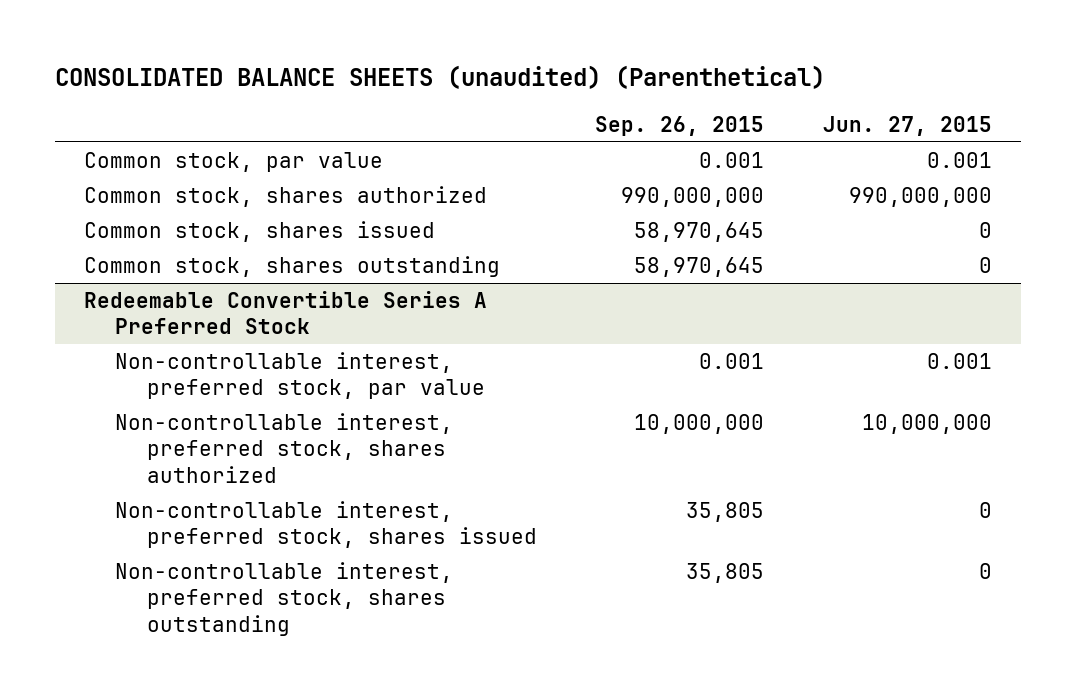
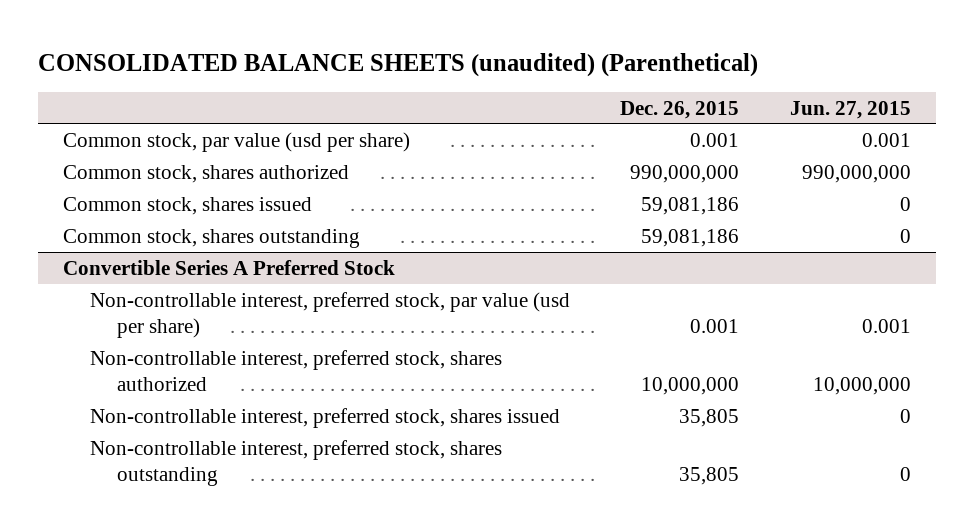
[595,115,765,136] Sep. 26, 2015 -> none
none -> [620,100,740,119] Dec. 26, 2015
[83,152,383,173] Common stock, par value -> [62,131,410,152] Common stock, par value (usd per share)
[83,291,487,335] Redeemable Convertible Series A Preferred Stock -> [62,259,395,275] Convertible Series A Preferred Stock
[115,352,486,400] Non-controllable interest, preferred stock, par value -> [89,291,570,338] Non-controllable interest, preferred stock, par value (usd per share)

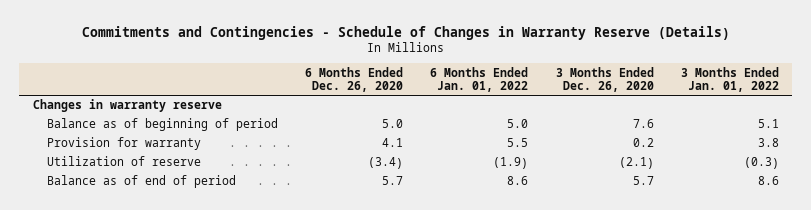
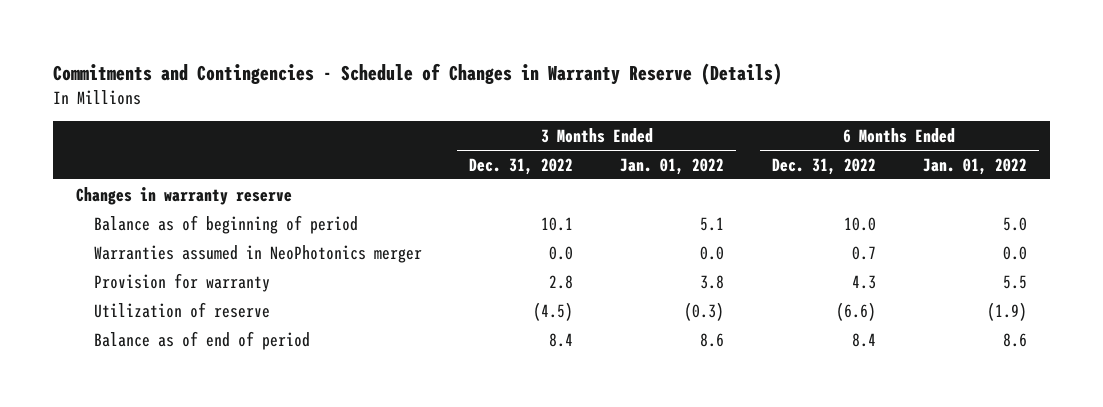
[305,66,404,93] 6 Months Ended Dec. 26, 2020 -> none
[555,66,654,93] 3 Months Ended Dec. 26, 2020 -> none
none -> [469,157,574,175] Dec. 31, 2022
none -> [771,157,876,175] Dec. 31, 2022
none -> [94,244,423,263] Warranties assumed in NeoPhotonics merger

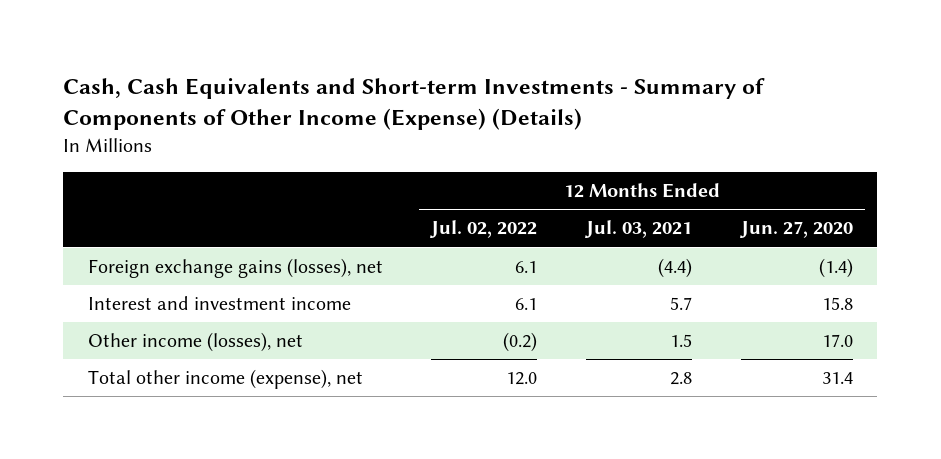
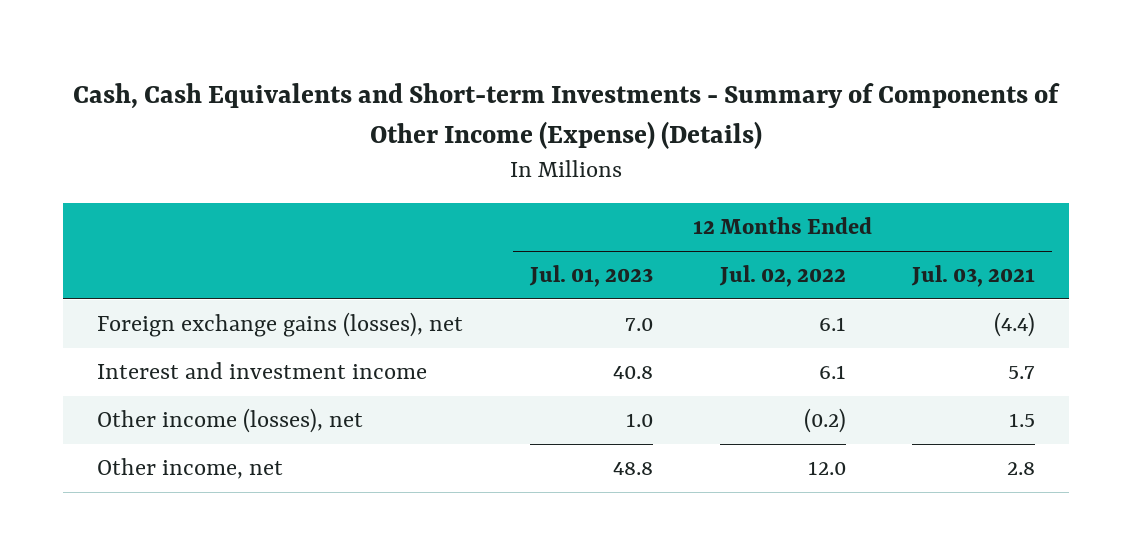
[738,221,853,239] Jun. 27, 2020 -> none
none -> [528,265,653,288] Jul. 01, 2023
[87,369,363,390] Total other income (expense), net -> [96,458,283,480] Other income, net

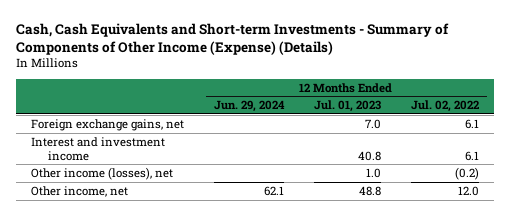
[911,265,1036,288] Jul. 03, 2021 -> none
none -> [213,100,285,113] Jun. 29, 2024
[96,312,463,338] Foreign exchange gains (losses), net -> [30,118,184,131] Foreign exchange gains, net

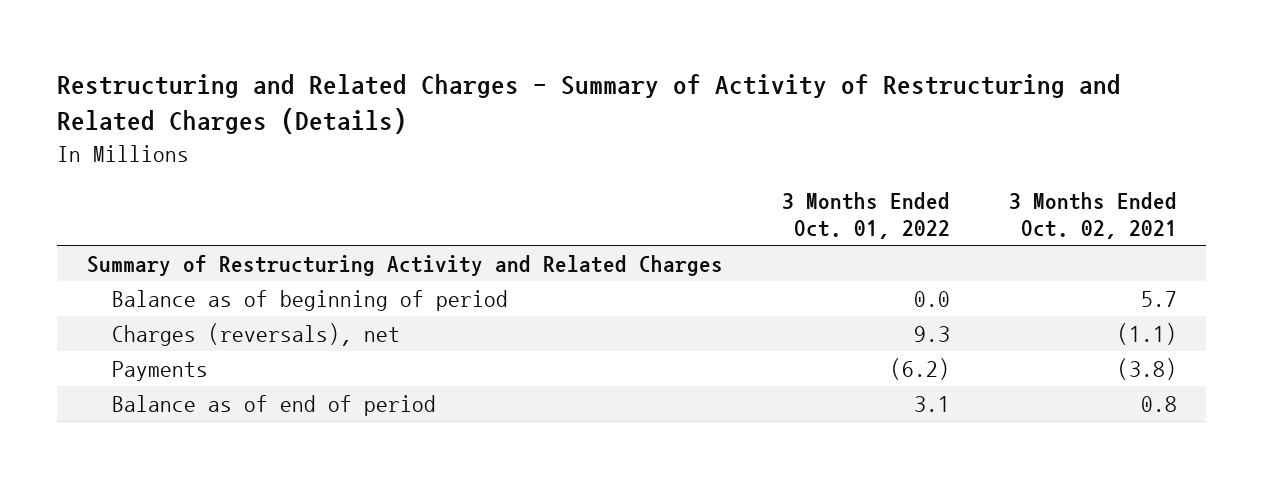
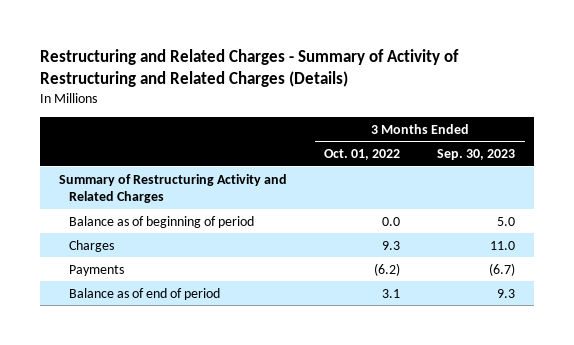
[1008,192,1177,240] 3 Months Ended Oct. 02, 2021 -> none
none -> [437,149,516,161] Sep. 30, 2023
[111,322,400,346] Charges (reversals), net -> [69,239,115,252] Charges

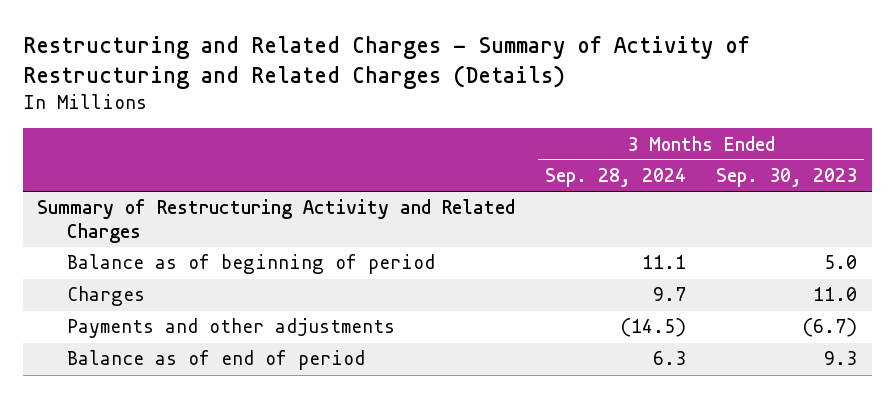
[324,149,401,161] Oct. 01, 2022 -> none
none -> [545,168,687,188] Sep. 28, 2024
[69,264,125,276] Payments -> [66,318,395,339] Payments and other adjustments

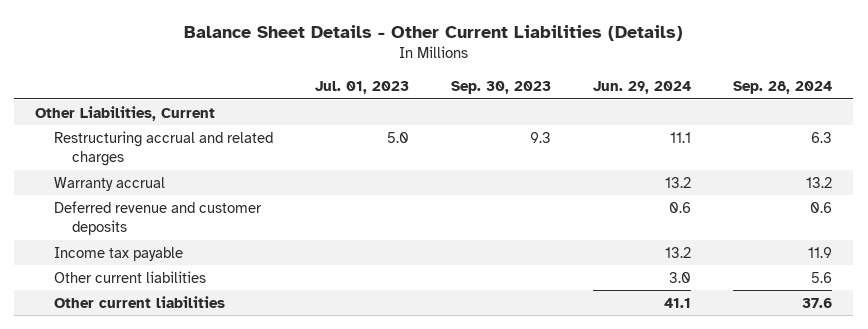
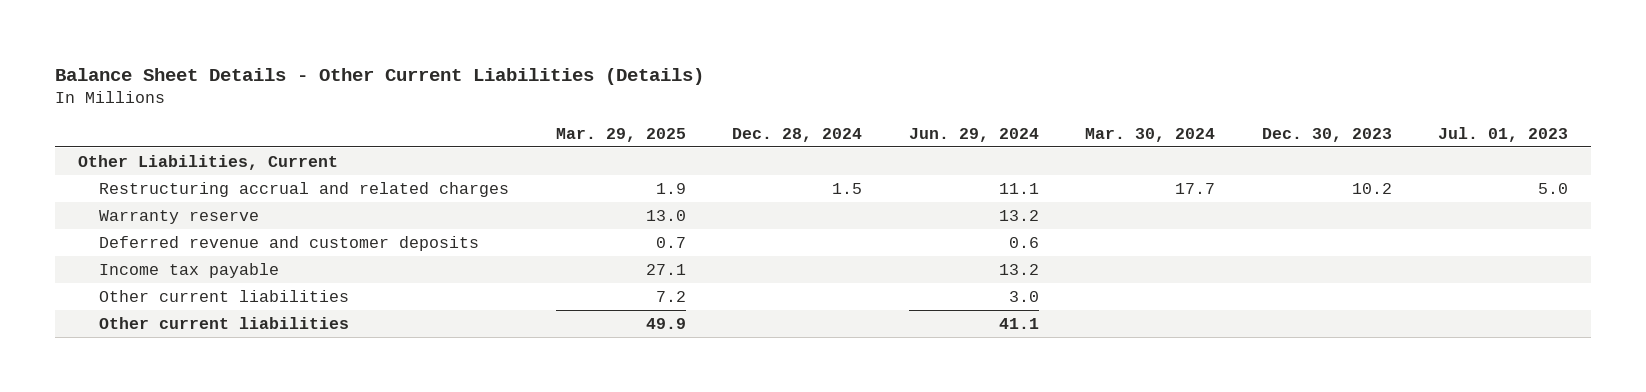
[450,81,551,95] Sep. 30, 2023 -> none
[733,81,833,95] Sep. 28, 2024 -> none
none -> [555,127,686,142] Mar. 29, 2025
none -> [732,127,863,142] Dec. 28, 2024
none -> [1085,127,1216,142] Mar. 30, 2024
none -> [1261,127,1392,142] Dec. 30, 2023
[53,176,165,191] Warranty accrual -> [99,209,260,224] Warranty reserve

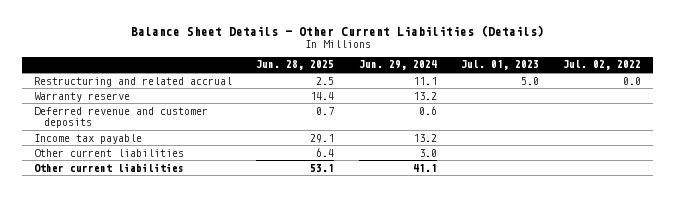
[555,127,686,142] Mar. 29, 2025 -> none
[732,127,863,142] Dec. 28, 2024 -> none
[1085,127,1216,142] Mar. 30, 2024 -> none
[1261,127,1392,142] Dec. 30, 2023 -> none
none -> [256,60,335,71] Jun. 28, 2025
none -> [563,60,642,71] Jul. 02, 2022
[77,154,338,170] Other Liabilities, Current -> none
[99,181,510,197] Restructuring accrual and related charges -> [34,76,233,87] Restructuring and related accrual

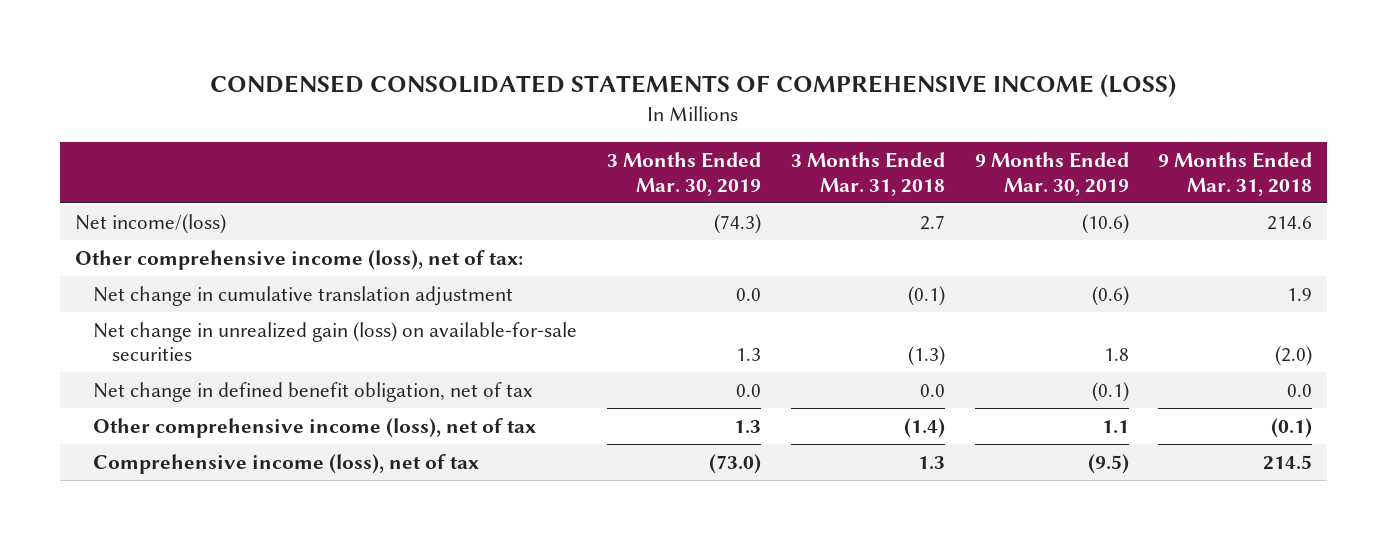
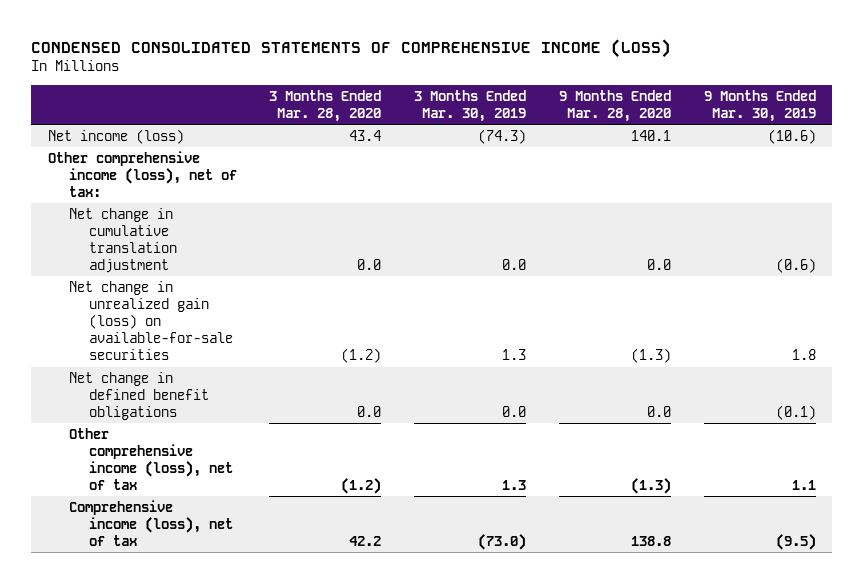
[790,152,945,196] 3 Months Ended Mar. 31, 2018 -> none
[1158,152,1313,196] 9 Months Ended Mar. 31, 2018 -> none
none -> [269,89,382,122] 3 Months Ended Mar. 28, 2020
none -> [559,89,672,122] 9 Months Ended Mar. 28, 2020
[74,213,226,234] Net income/(loss) -> [47,128,184,144] Net income (loss)
[93,381,534,402] Net change in defined benefit obligation, net of tax -> [68,371,210,421] Net change in defined benefit obligations

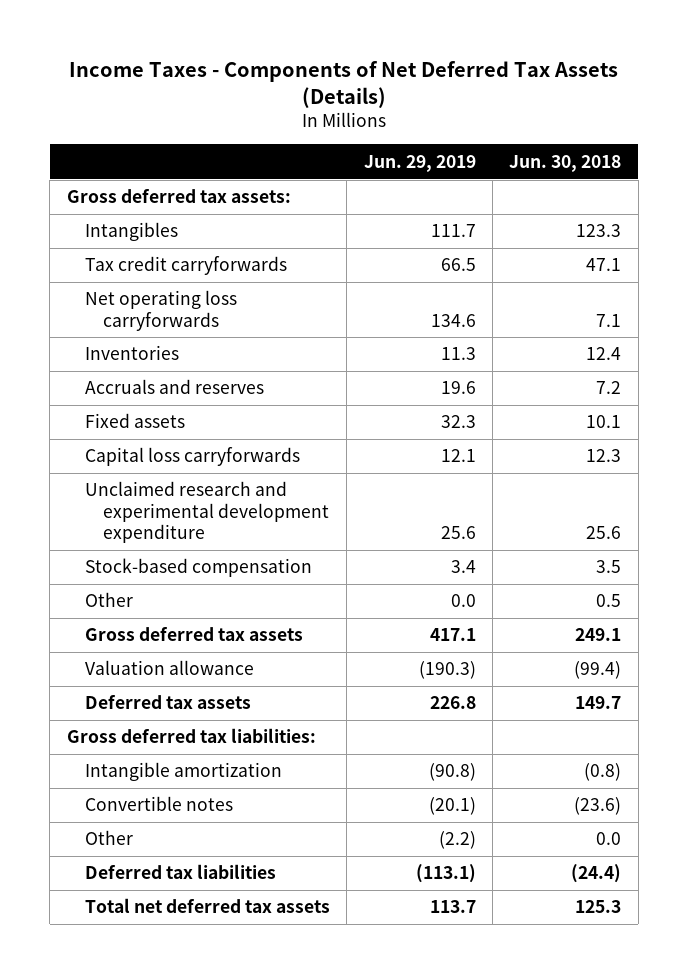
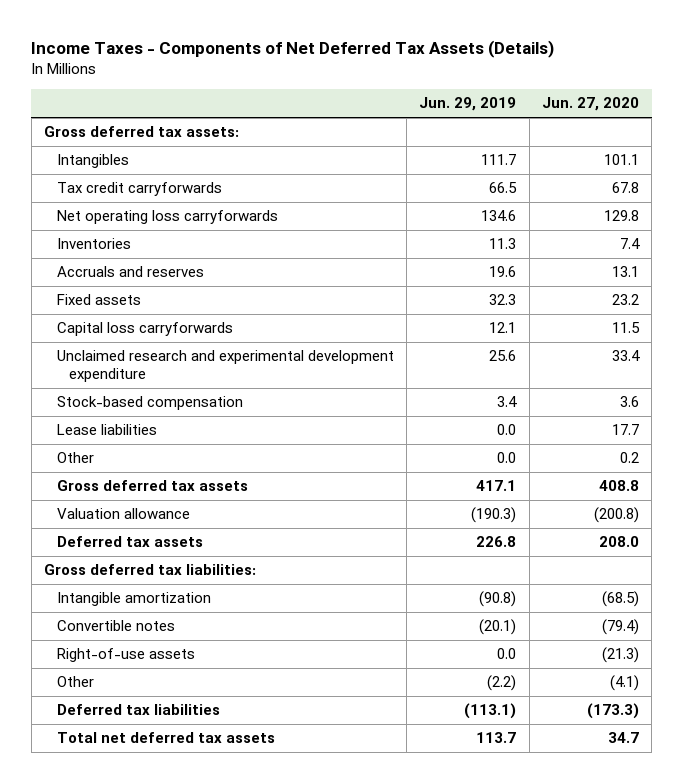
[509,154,622,172] Jun. 30, 2018 -> none
none -> [541,97,639,112] Jun. 27, 2020
none -> [56,424,157,436] Lease liabilities
none -> [56,648,195,663] Right-of-use assets

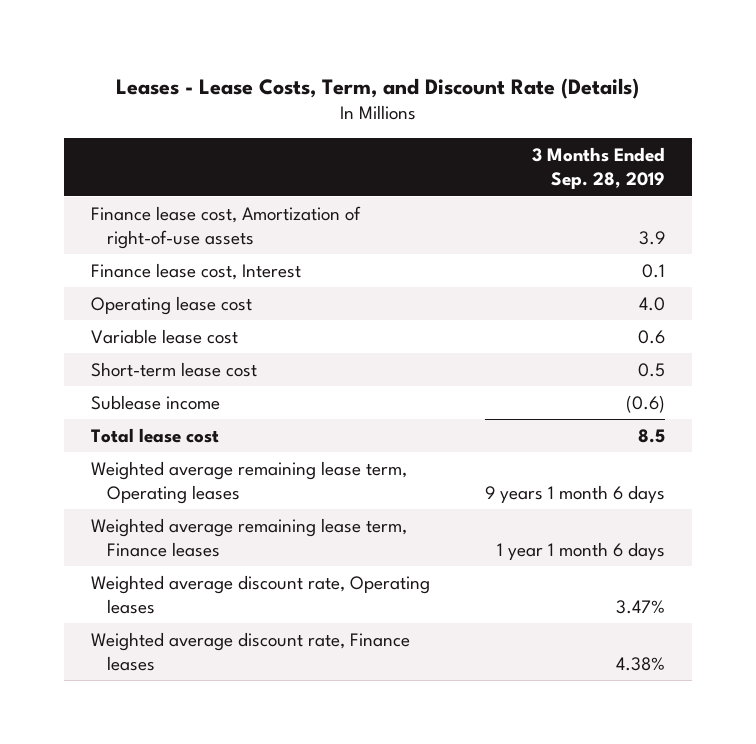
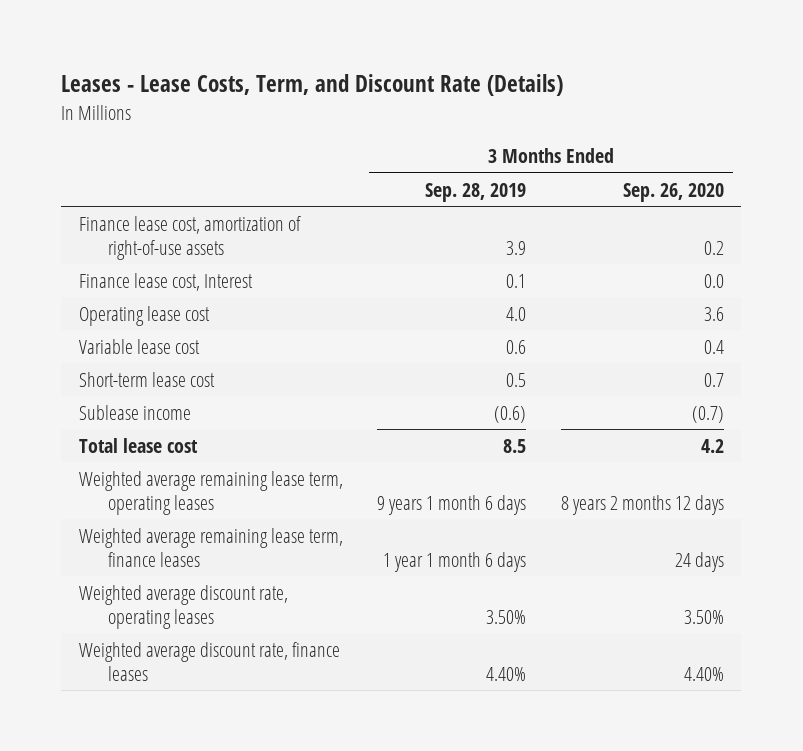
none -> [622,182,724,202] Sep. 26, 2020
[91,205,362,249] Finance lease cost, Amortization of right-of-use assets -> [78,215,301,260] Finance lease cost, amortization of right-of-use assets
[91,460,408,504] Weighted average remaining lease term, Operating leases -> [78,470,343,515] Weighted average remaining lease term, operating leases
[91,517,408,557] Weighted average remaining lease term, Finance leases -> [78,527,343,567] Weighted average remaining lease term, finance leases
[91,574,431,614] Weighted average discount rate, Operating leases -> [78,584,288,629] Weighted average discount rate, operating leases
[615,599,665,614] 3.47% -> [486,609,527,624] 3.50%
[91,631,411,671] Weighted average discount rate, Finance leases -> [78,641,340,681] Weighted average discount rate, finance leases
[615,656,665,671] 4.38% -> [486,666,527,681] 4.40%

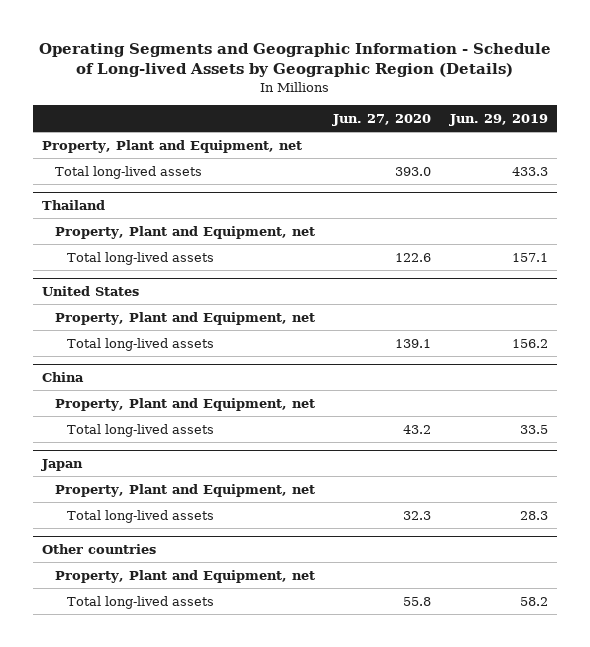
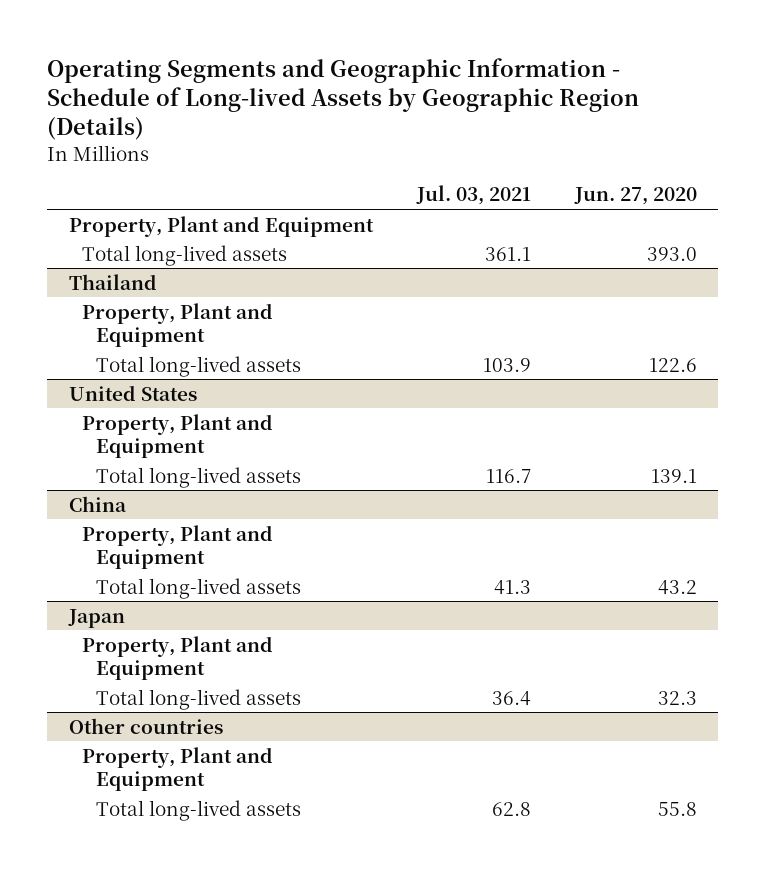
[448,113,548,126] Jun. 29, 2019 -> none
none -> [415,185,531,206] Jul. 03, 2021
[42,139,303,153] Property, Plant and Equipment, net -> [69,215,375,237] Property, Plant and Equipment
[54,225,315,239] Property, Plant and Equipment, net -> [82,302,274,348] Property, Plant and Equipment
[54,311,315,325] Property, Plant and Equipment, net -> [82,413,274,459] Property, Plant and Equipment
[54,397,315,411] Property, Plant and Equipment, net -> [82,524,274,570] Property, Plant and Equipment
[54,483,315,497] Property, Plant and Equipment, net -> [82,635,274,681] Property, Plant and Equipment
[54,569,315,583] Property, Plant and Equipment, net -> [82,746,274,792] Property, Plant and Equipment

